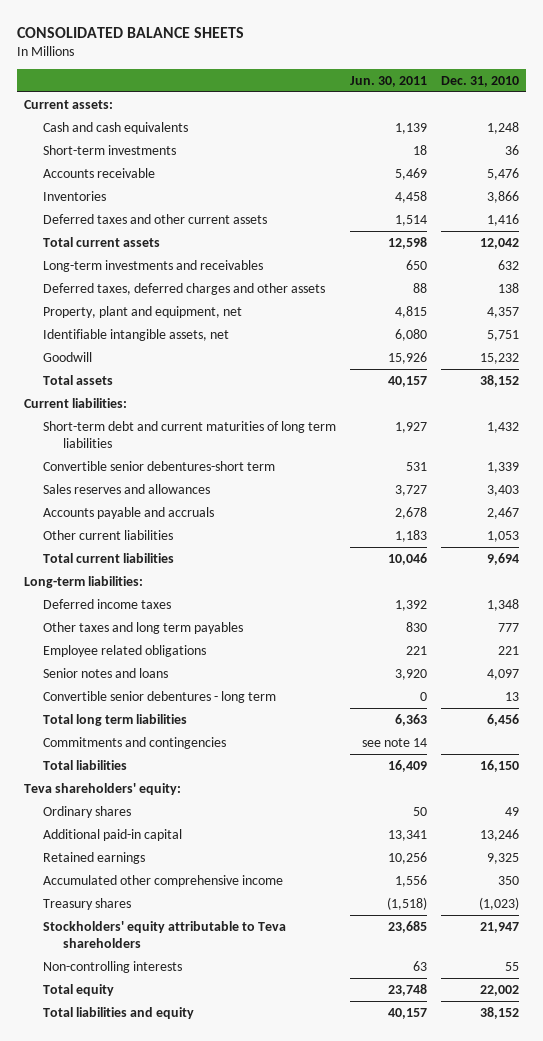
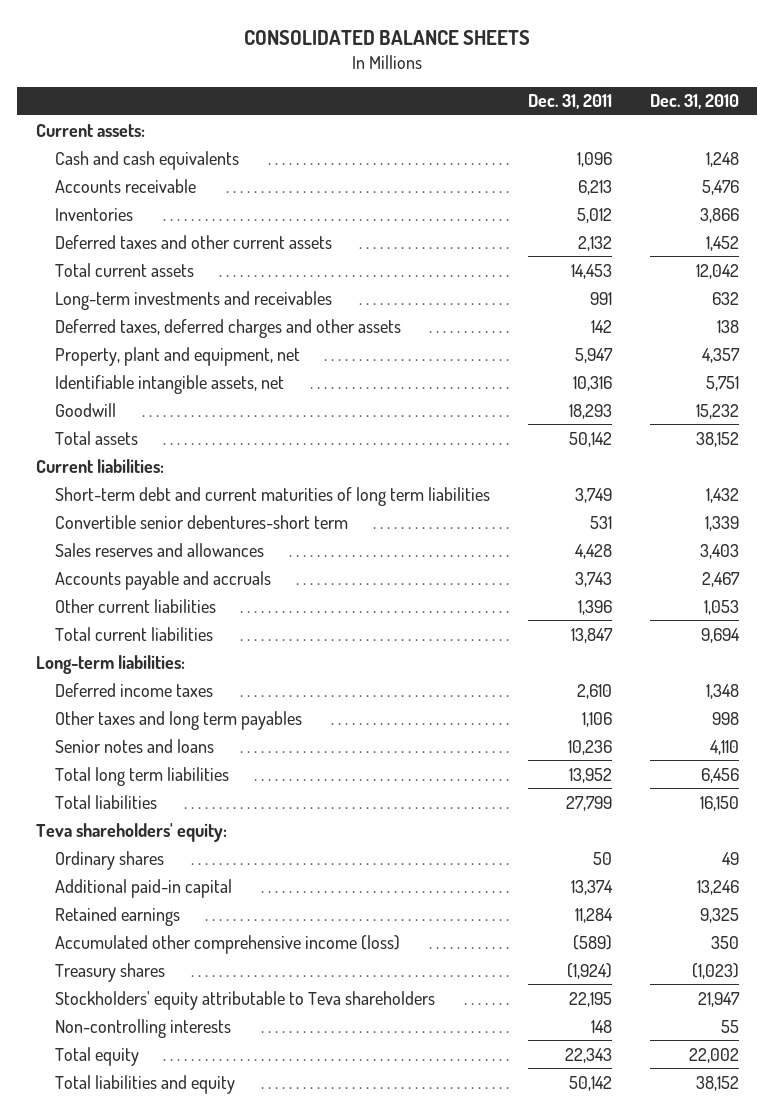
[350,75,428,87] Jun. 30, 2011 -> none
none -> [527,94,612,110] Dec. 31, 2011
[43,144,177,155] Short-term investments -> none
[487,213,520,226] 1,416 -> [705,235,739,251] 1,452
[43,644,207,657] Employee related obligations -> none
[43,690,277,703] Convertible senior debentures - long term -> none
[498,622,520,632] 777 -> [711,711,739,725] 998
[487,668,520,680] 4,097 -> [709,739,739,755] 4,110
[43,736,227,749] Commitments and contingencies -> none
[43,874,284,887] Accumulated other comprehensive income -> [54,934,400,954] Accumulated other comprehensive income (loss)

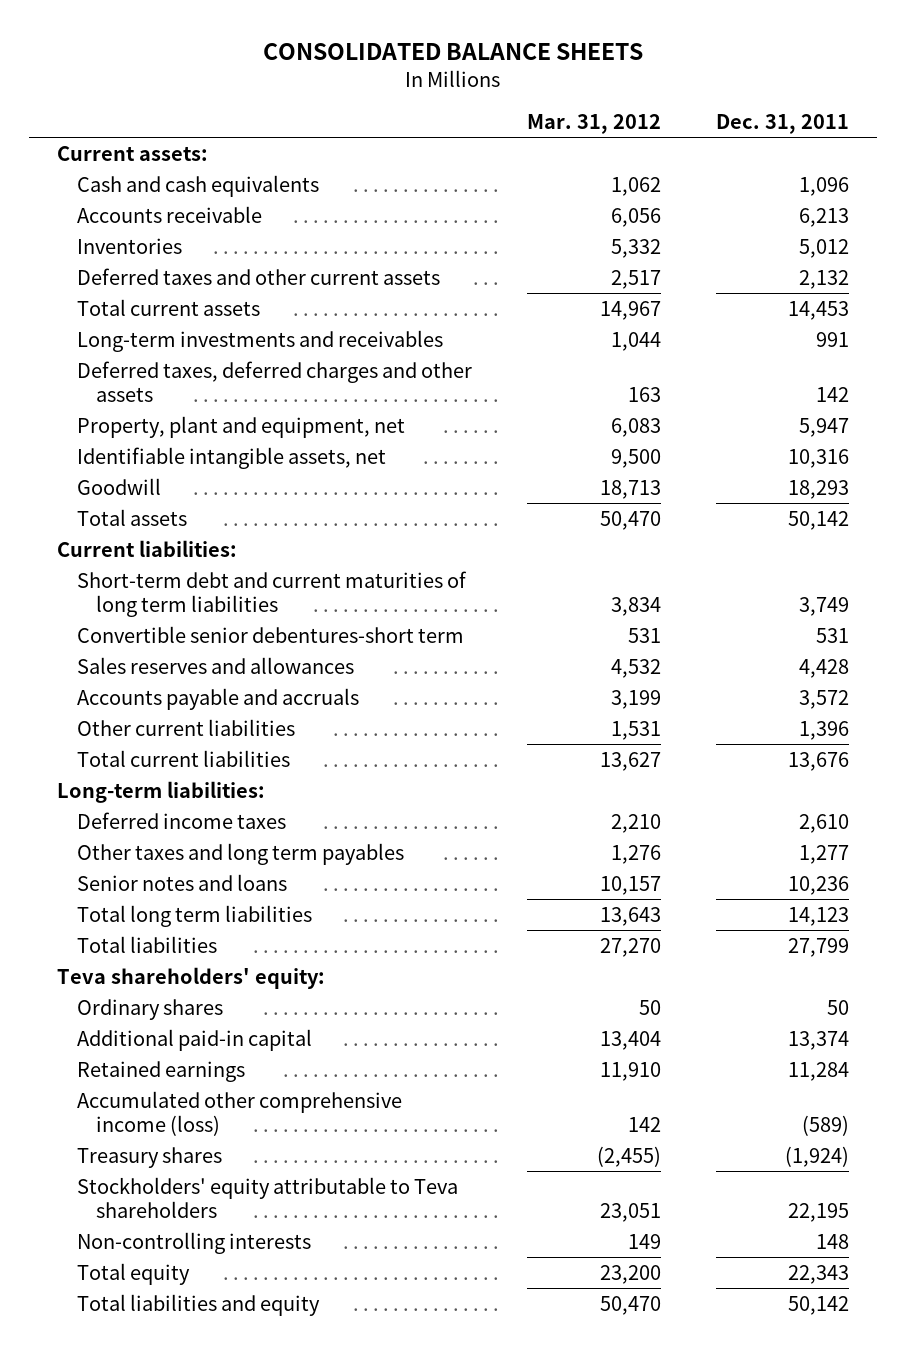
[649,94,739,110] Dec. 31, 2010 -> none
none -> [526,114,661,135] Mar. 31, 2012
[574,571,612,587] 3,743 -> [798,689,849,709] 3,572
[570,627,613,643] 13,847 -> [787,751,849,771] 13,676
[581,711,612,727] 1,106 -> [798,844,849,864] 1,277
[568,767,612,783] 13,952 -> [787,906,849,926] 14,123

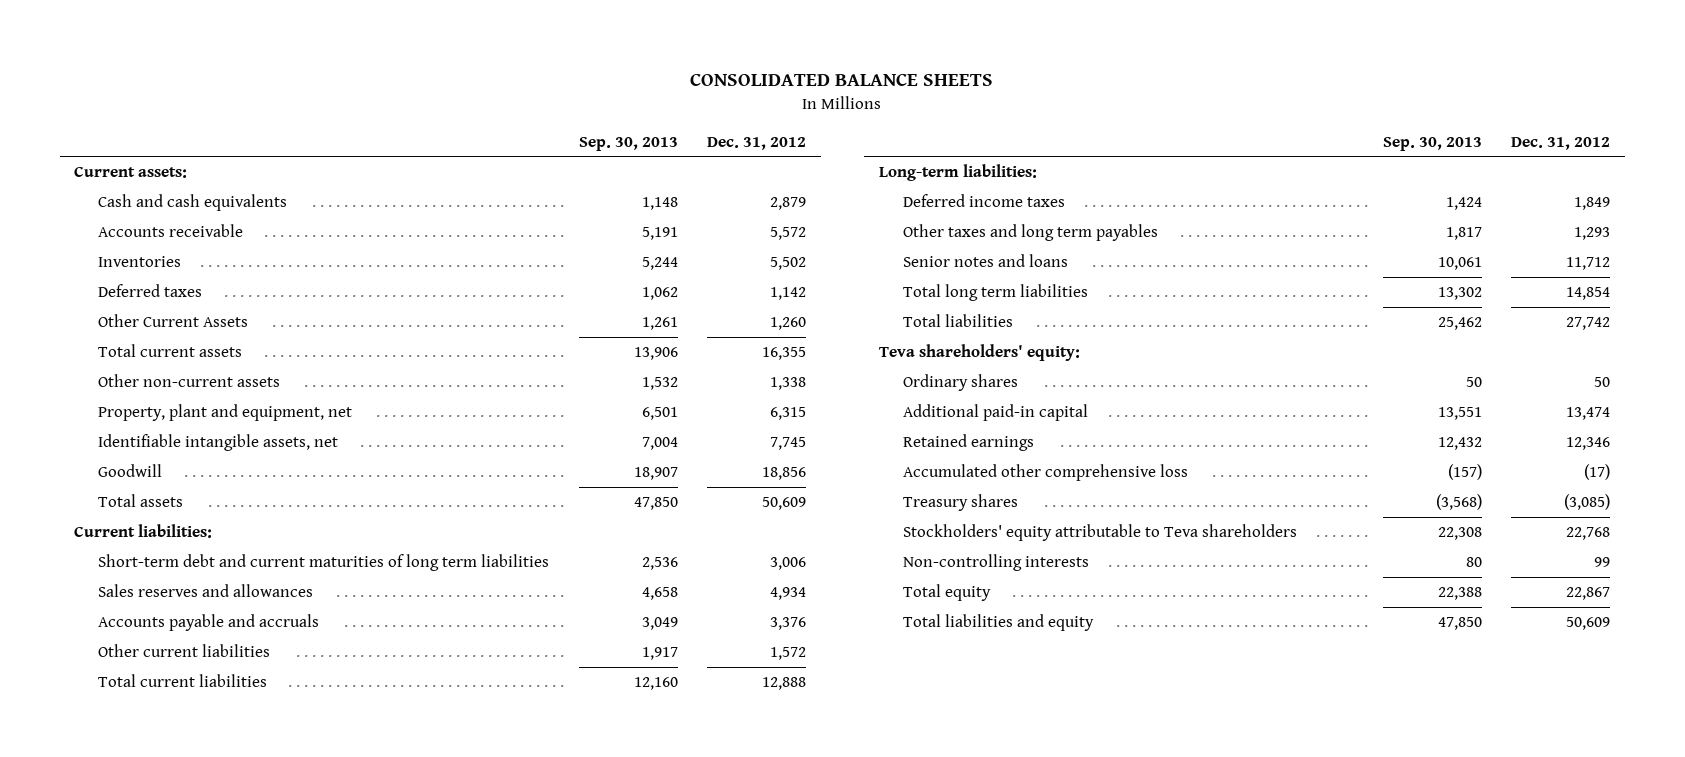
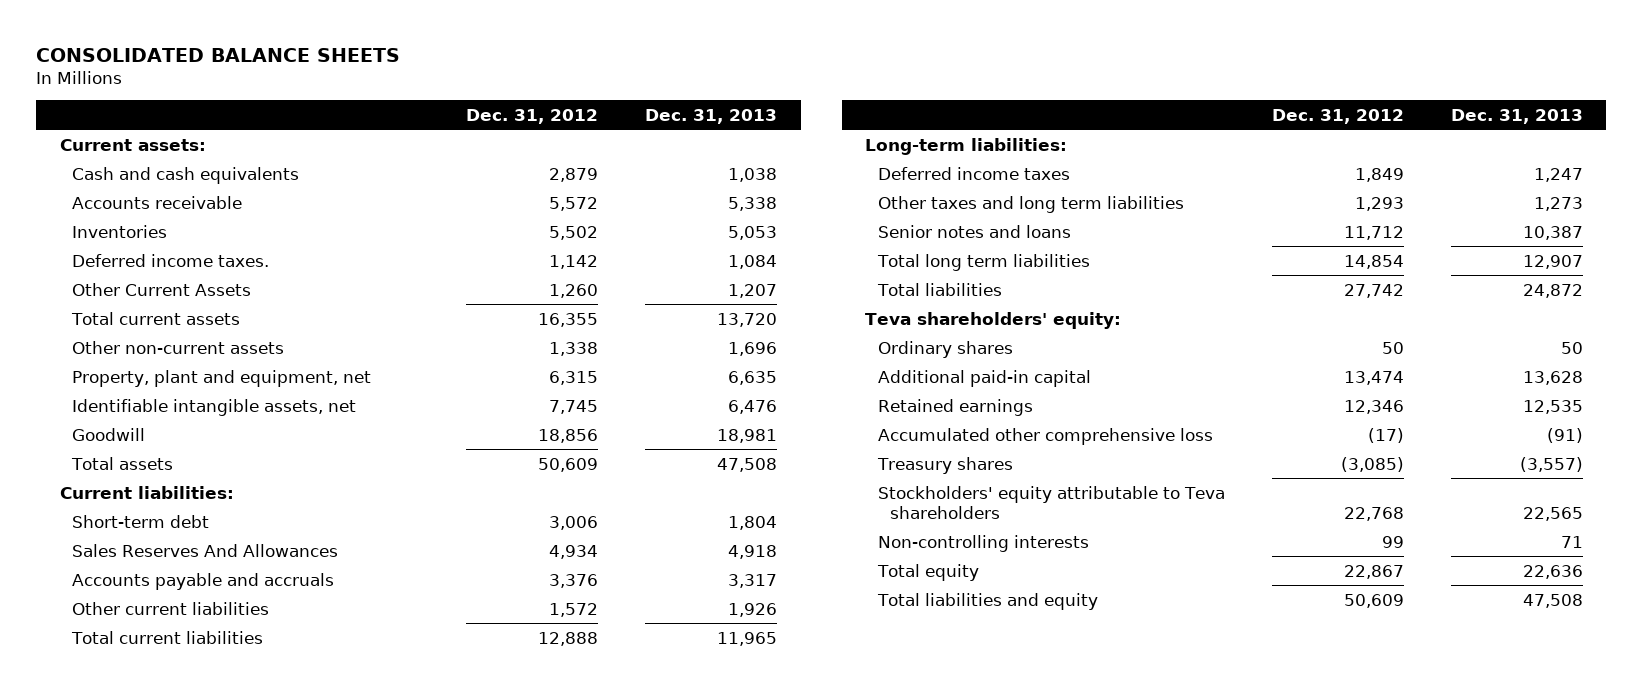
[578,136,678,151] Sep. 30, 2013 -> none
none -> [644,108,777,124] Dec. 31, 2013
[98,284,203,298] Deferred taxes -> [71,253,269,267] Deferred income taxes.
[98,554,550,572] Short-term debt and current maturities of long term liabilities -> [71,514,209,528] Short-term debt
[98,584,314,598] Sales reserves and allowances -> [71,543,338,557] Sales Reserves And Allowances
[902,224,1158,242] Other taxes and long term payables -> [877,195,1184,213] Other taxes and long term liabilities

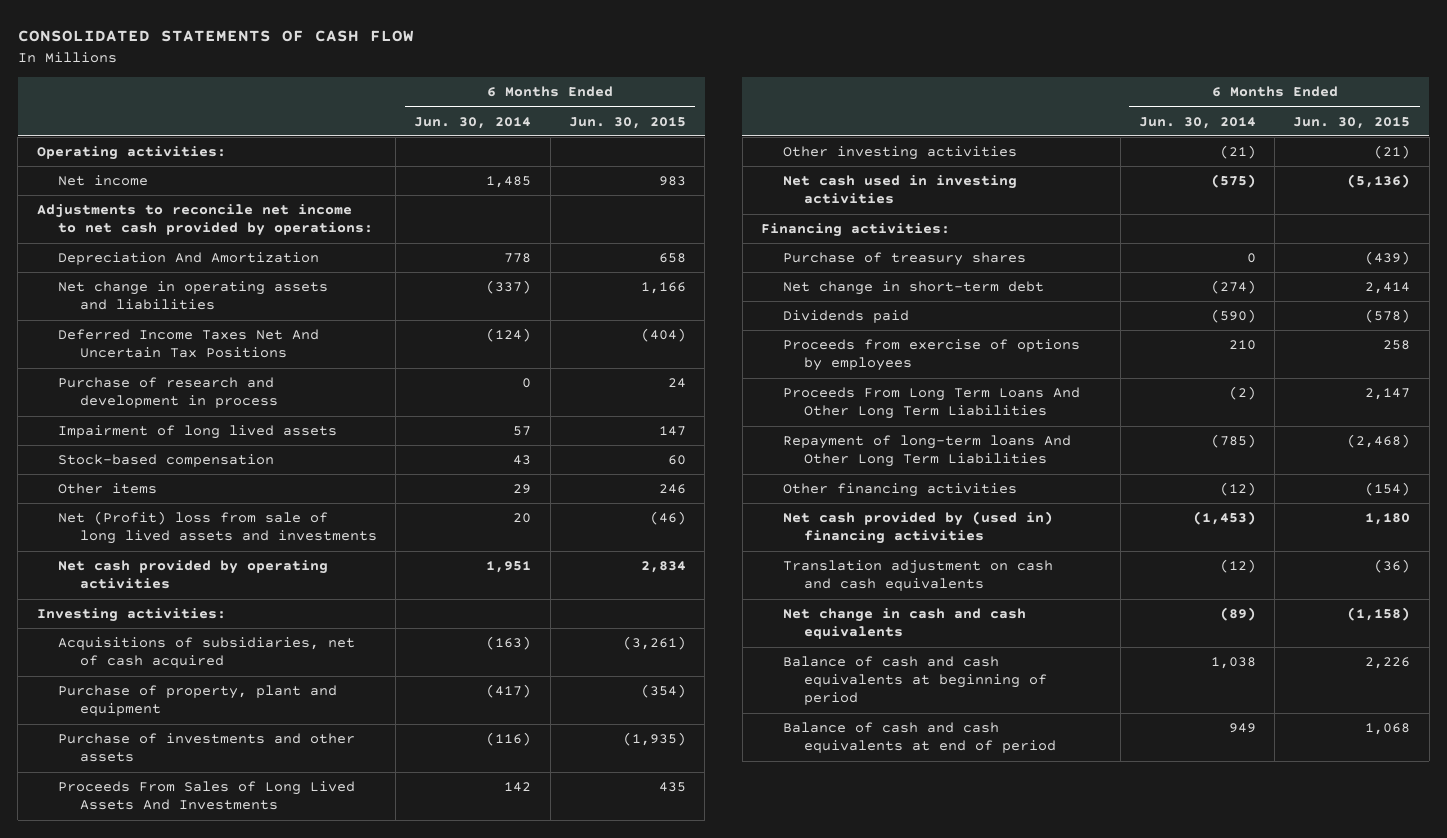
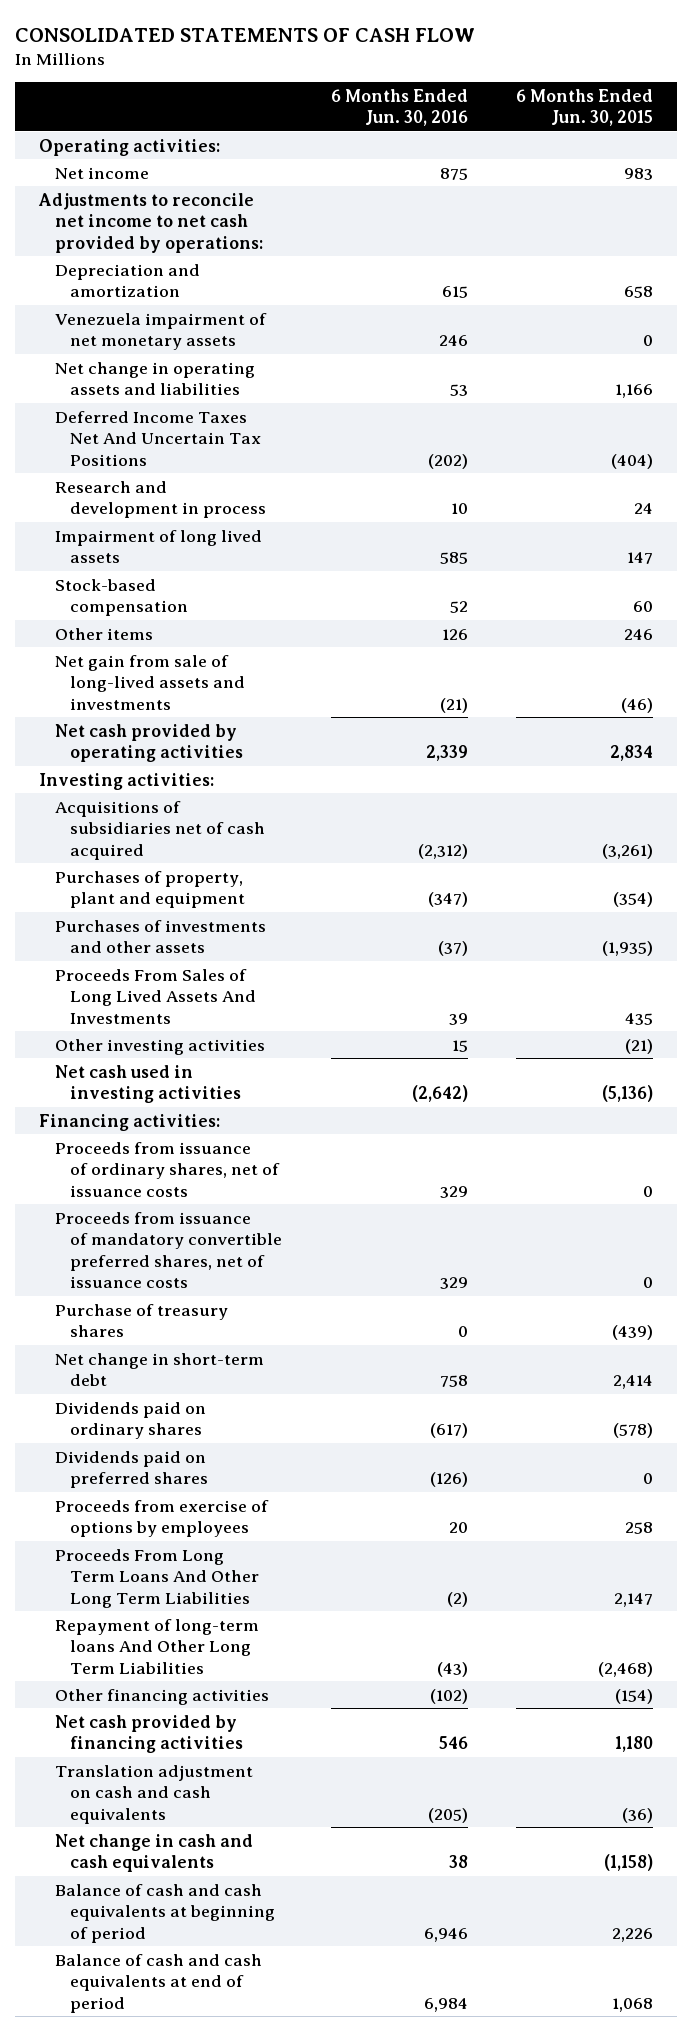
[414,116,532,129] Jun. 30, 2014 -> none
none -> [330,88,468,127] 6 Months Ended Jun. 30, 2016
[58,252,320,266] Depreciation And Amortization -> [54,263,200,298] Depreciation and amortization
none -> [54,312,267,351] Venezuela impairment of net monetary assets
[58,377,278,409] Purchase of research and development in process -> [54,480,267,519] Research and development in process
[58,511,377,545] Net (Profit) loss from sale of long lived assets and investments -> [54,654,246,710] Net gain from sale of long-lived assets and investments
[58,637,356,669] Acquisitions of subsidiaries, net of cash acquired -> [54,800,266,860] Acquisitions of subsidiaries net of cash acquired
[58,685,338,717] Purchase of property, plant and equipment -> [54,870,246,909] Purchases of property, plant and equipment
[58,733,356,763] Purchase of investments and other assets -> [54,919,266,954] Purchases of investments and other assets
none -> [54,1141,281,1197] Proceeds from issuance of ordinary shares, net of issuance costs
none -> [54,1211,283,1289] Proceeds from issuance of mandatory convertible preferred shares, net of issuance costs
[782,310,909,324] Dividends paid -> [54,1401,206,1440] Dividends paid on ordinary shares
none -> [54,1450,209,1489] Dividends paid on preferred shares
[782,511,1053,545] Net cash provided by (used in) financing activities -> [54,1714,244,1754] Net cash provided by financing activities

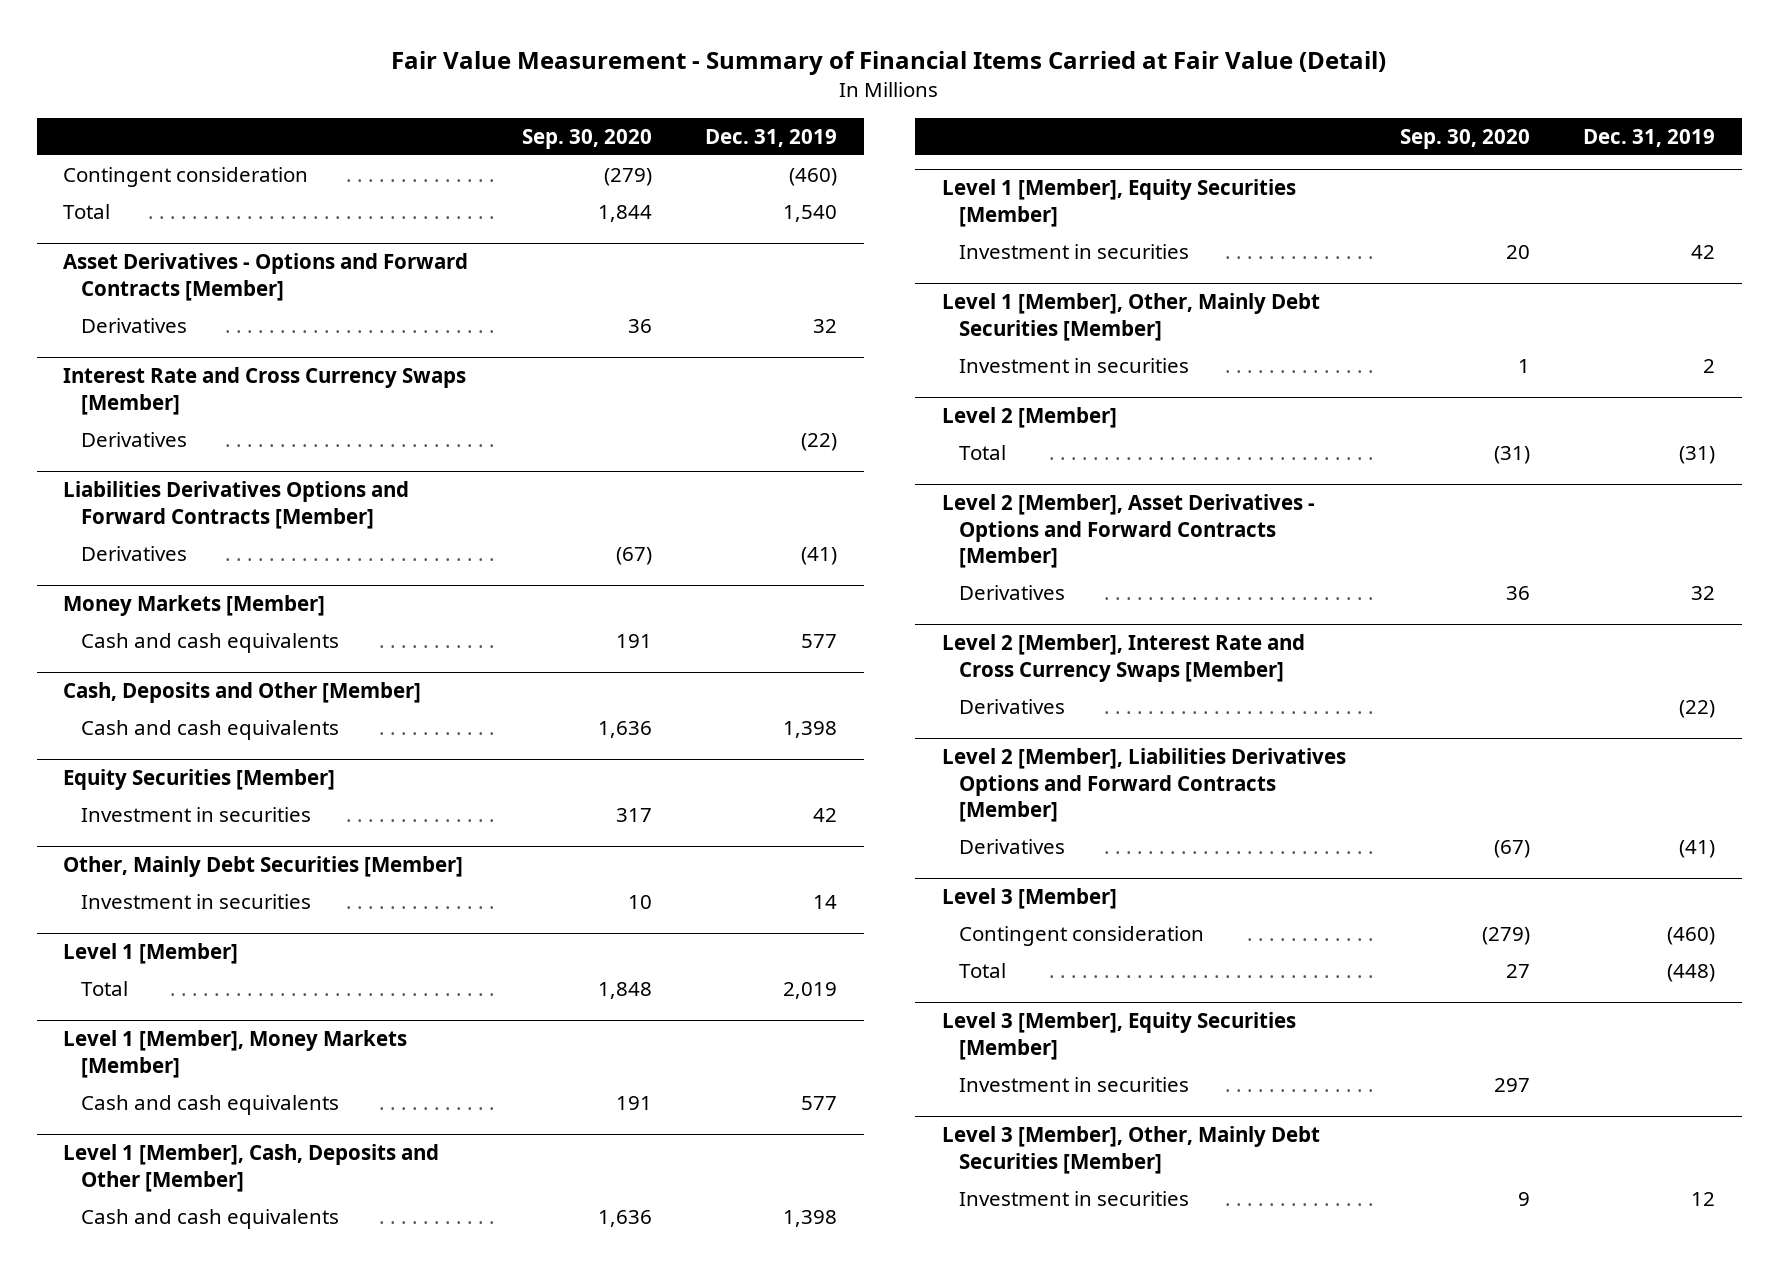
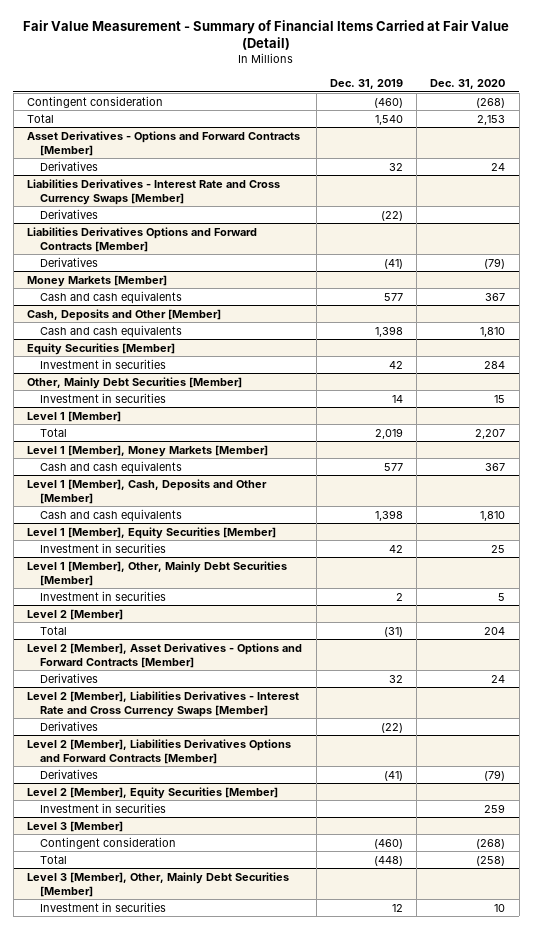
[521,128,652,149] Sep. 30, 2020 -> none
none -> [430,79,506,90] Dec. 31, 2020
[63,367,467,415] Interest Rate and Cross Currency Swaps [Member] -> [27,178,281,205] Liabilities Derivatives - Interest Rate and Cross Currency Swaps [Member]
[941,634,1305,682] Level 2 [Member], Interest Rate and Cross Currency Swaps [Member] -> [27,690,300,717] Level 2 [Member], Liabilities Derivatives - Interest Rate and Cross Currency Swaps [Member]
none -> [27,786,279,799] Level 2 [Member], Equity Securities [Member]
none -> [39,802,166,813] Investment in securities
[941,1012,1296,1060] Level 3 [Member], Equity Securities [Member] -> none
[959,1077,1190,1093] Investment in securities -> none

